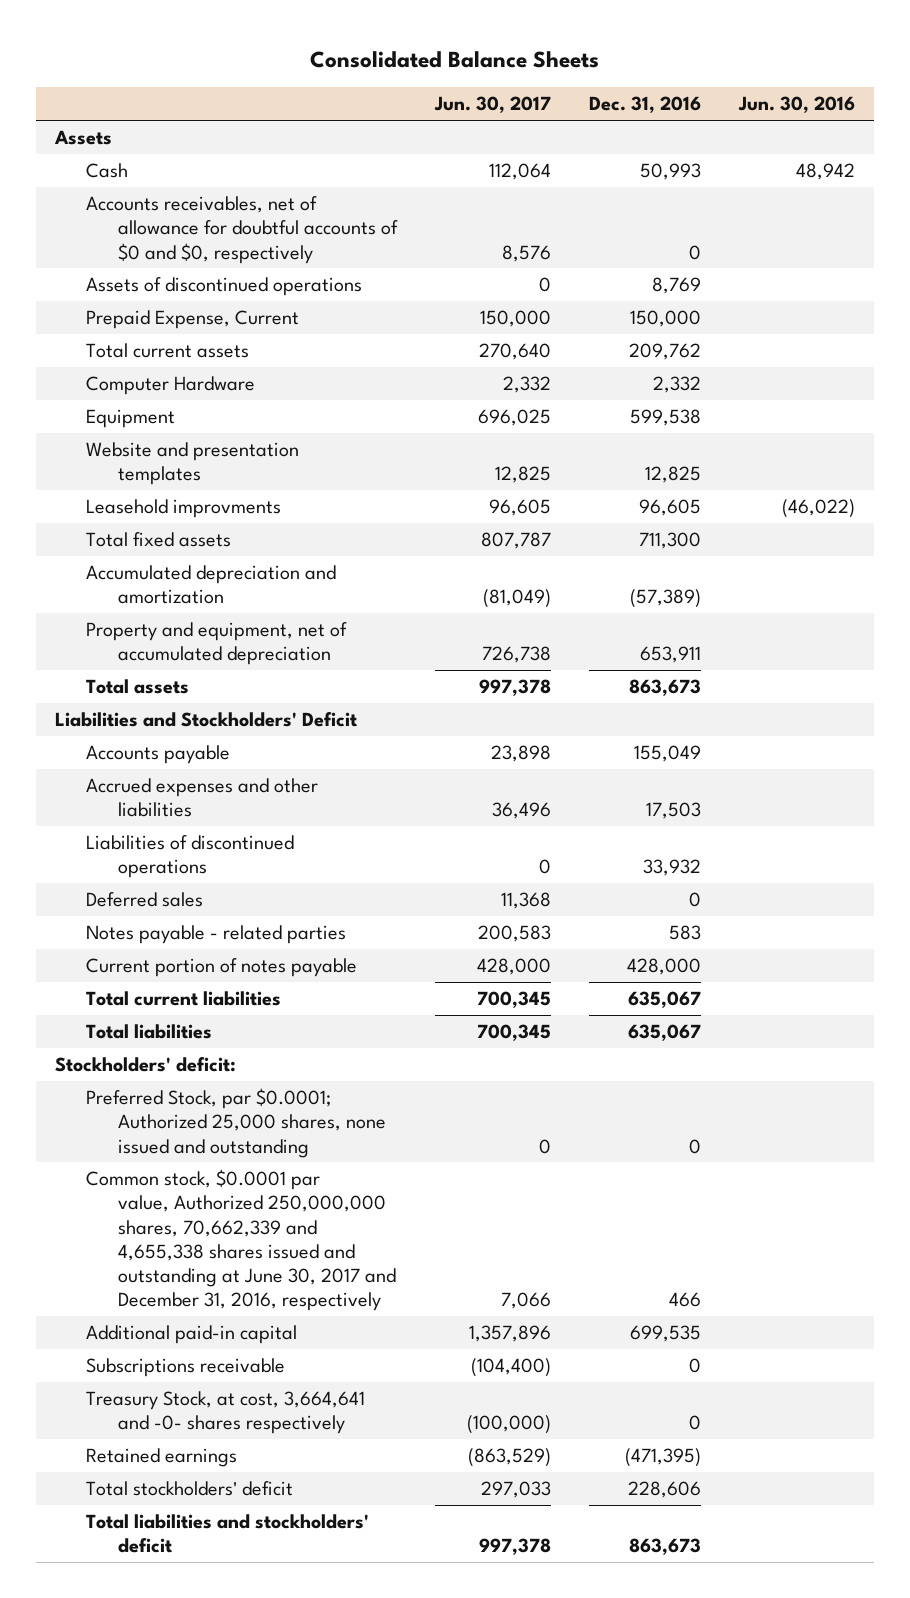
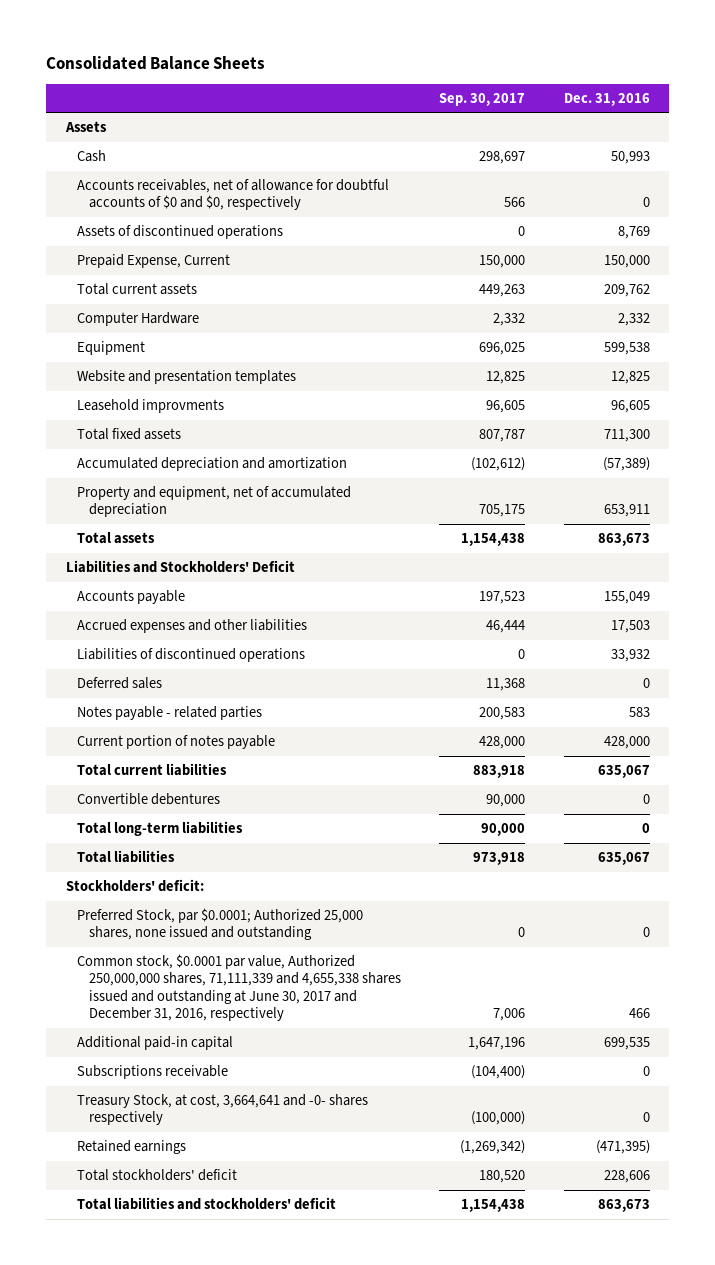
[433,96,551,114] Jun. 30, 2017 -> none
[738,96,856,114] Jun. 30, 2016 -> none
none -> [439,92,526,106] Sep. 30, 2017
none -> [77,793,221,806] Convertible debentures
none -> [77,821,244,837] Total long-term liabilities
[86,1169,396,1312] Common stock, $0.0001 par value, Authorized 250,000,000 shares, 70,662,339 and 4,655,338 shares issued and outstanding at June 30, 2017 and December 31, 2016, respectively -> [77,954,401,1022] Common stock, $0.0001 par value, Authorized 250,000,000 shares, 71,111,339 and 4,655,338 shares issued and outstanding at June 30, 2017 and December 31, 2016, respectively

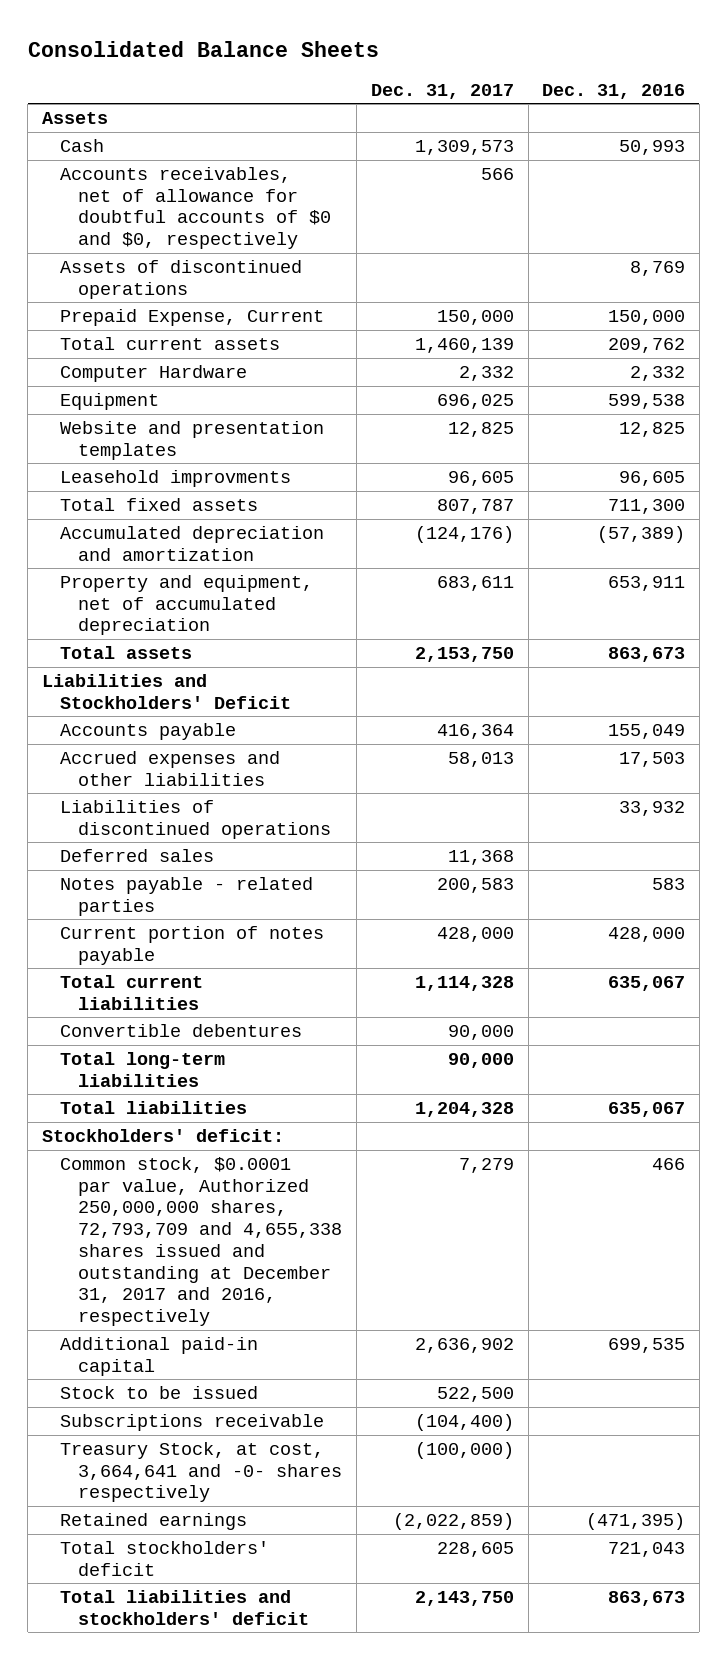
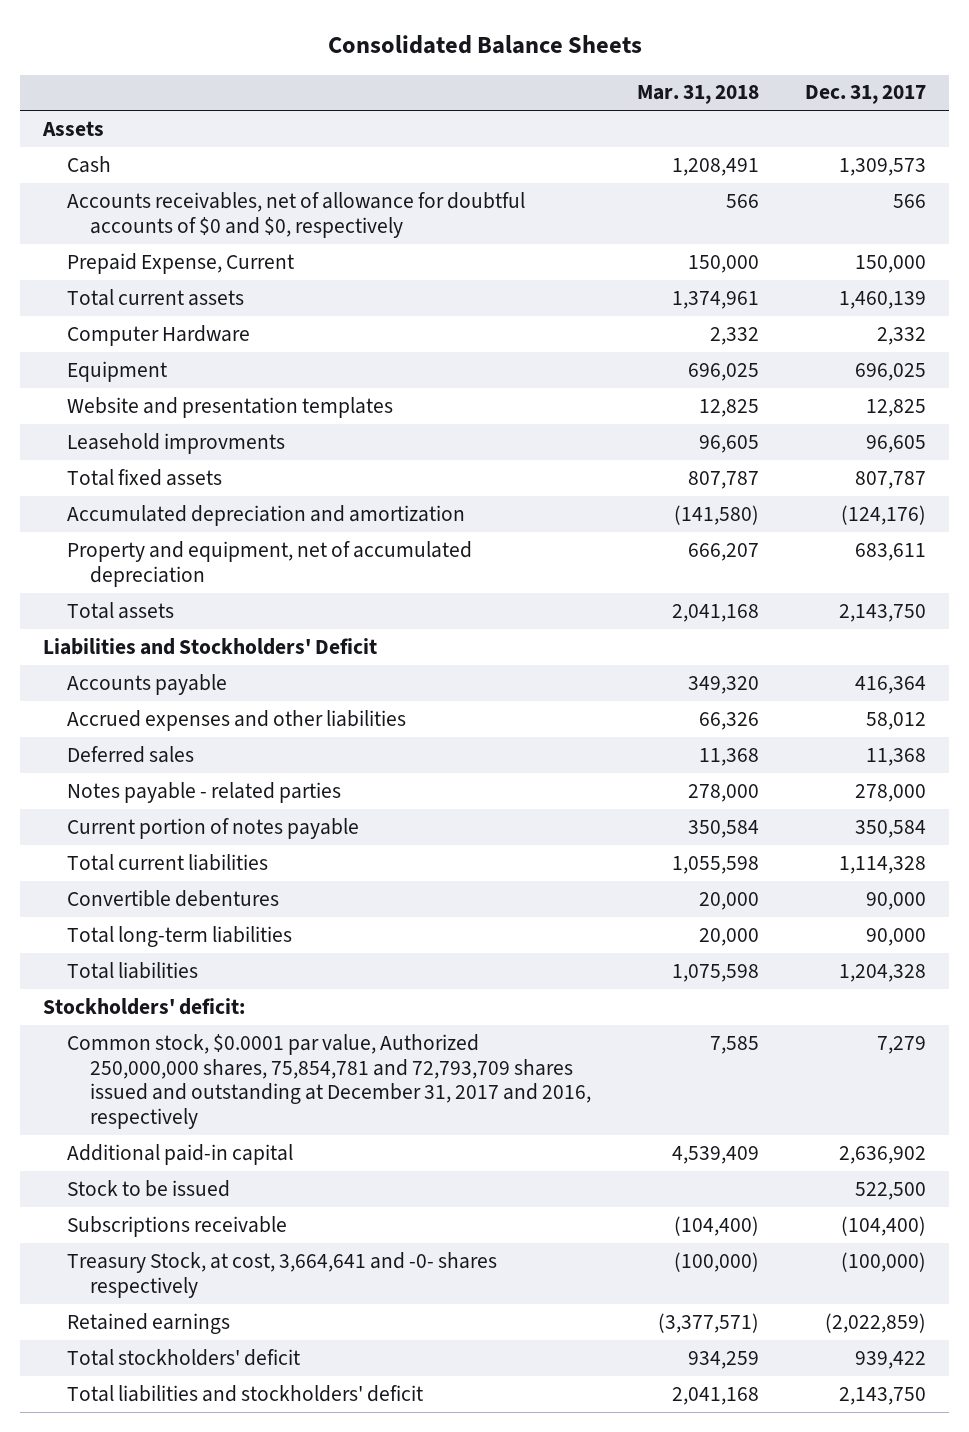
[542,83,686,99] Dec. 31, 2016 -> none
none -> [637,85,760,105] Mar. 31, 2018
[60,260,303,299] Assets of discontinued operations -> none
[414,647,514,663] 2,153,750 -> [839,603,927,622] 2,143,750
[60,800,332,839] Liabilities of discontinued operations -> none
[447,752,514,768] 58,013 -> [866,711,927,730] 58,012
[436,878,514,894] 200,583 -> [855,783,927,802] 278,000
[436,927,514,943] 428,000 -> [855,819,927,838] 350,584
[60,1157,343,1327] Common stock, $0.0001 par value, Authorized 250,000,000 shares, 72,793,709 and 4,655,338 shares issued and outstanding at December 31, 2017 and 2016, respectively -> [66,1033,592,1130] Common stock, $0.0001 par value, Authorized 250,000,000 shares, 75,854,781 and 72,793,709 shares issued and outstanding at December 31, 2017 and 2016, respectively
[436,1542,514,1558] 228,605 -> [855,1350,927,1369] 939,422

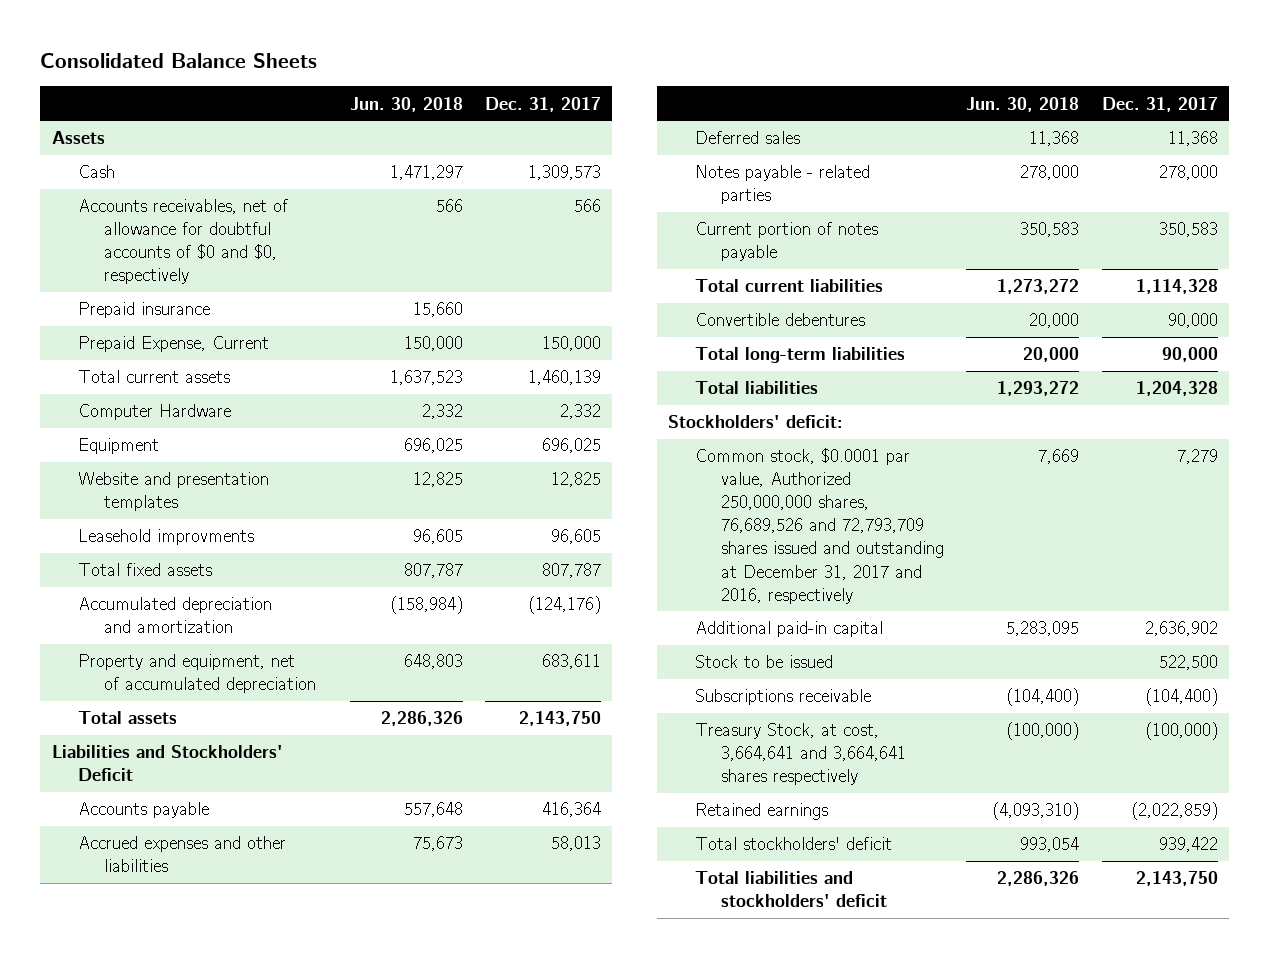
[637,85,760,105] Mar. 31, 2018 -> none
none -> [349,96,463,112] Jun. 30, 2018
none -> [78,302,211,319] Prepaid insurance
[866,711,927,730] 58,012 -> [551,836,602,852] 58,013
[855,819,927,838] 350,584 -> [1158,222,1218,238] 350,583
[66,1033,592,1130] Common stock, $0.0001 par value, Authorized 250,000,000 shares, 75,854,781 and 72,793,709 shares issued and outstanding at December 31, 2017 and 2016, respectively -> [694,448,945,604] Common stock, $0.0001 par value, Authorized 250,000,000 shares, 76,689,526 and 72,793,709 shares issued and outstanding at December 31, 2017 and 2016, respectively
[66,1251,497,1298] Treasury Stock, at cost, 3,664,641 and -0- shares respectively -> [694,723,907,786] Treasury Stock, at cost, 3,664,641 and 3,664,641 shares respectively

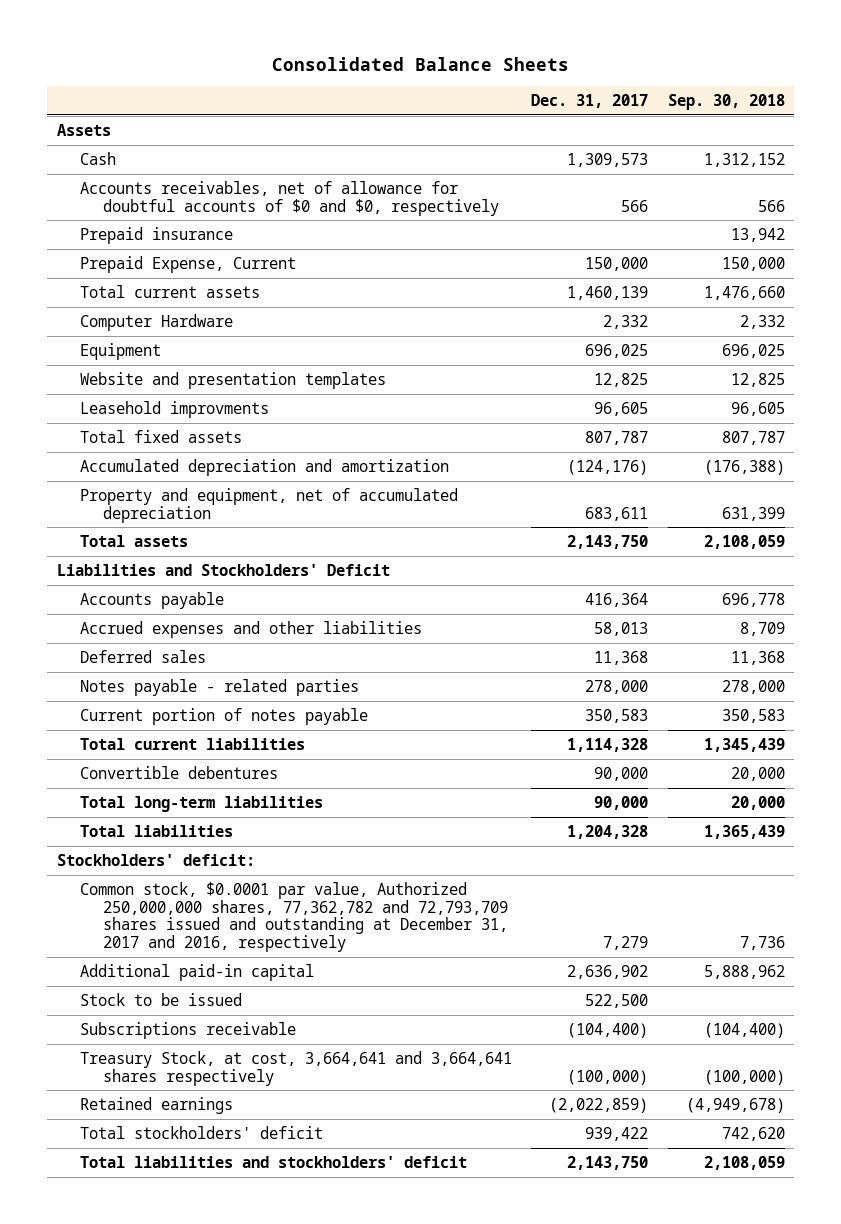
[349,96,463,112] Jun. 30, 2018 -> none
none -> [667,94,785,111] Sep. 30, 2018
[694,448,945,604] Common stock, $0.0001 par value, Authorized 250,000,000 shares, 76,689,526 and 72,793,709 shares issued and outstanding at December 31, 2017 and 2016, respectively -> [79,881,508,953] Common stock, $0.0001 par value, Authorized 250,000,000 shares, 77,362,782 and 72,793,709 shares issued and outstanding at December 31, 2017 and 2016, respectively

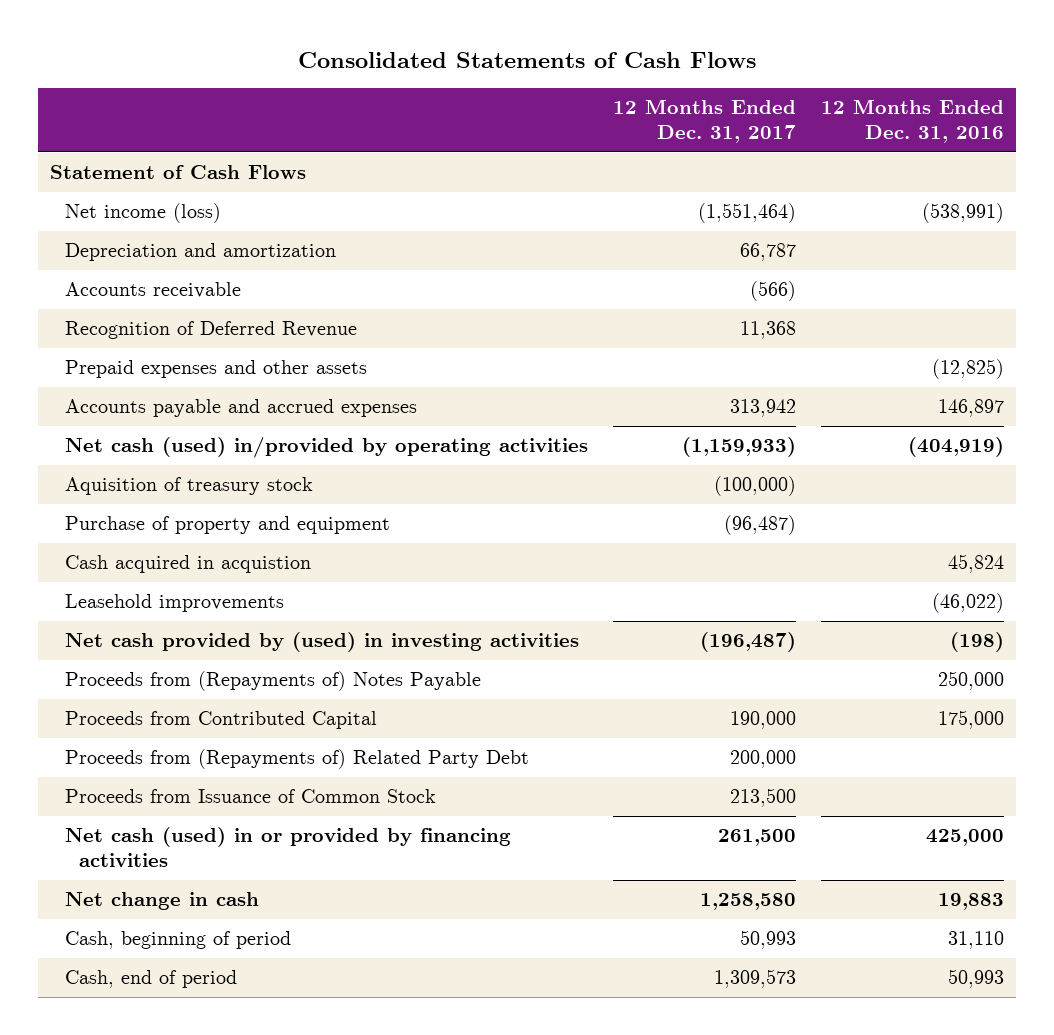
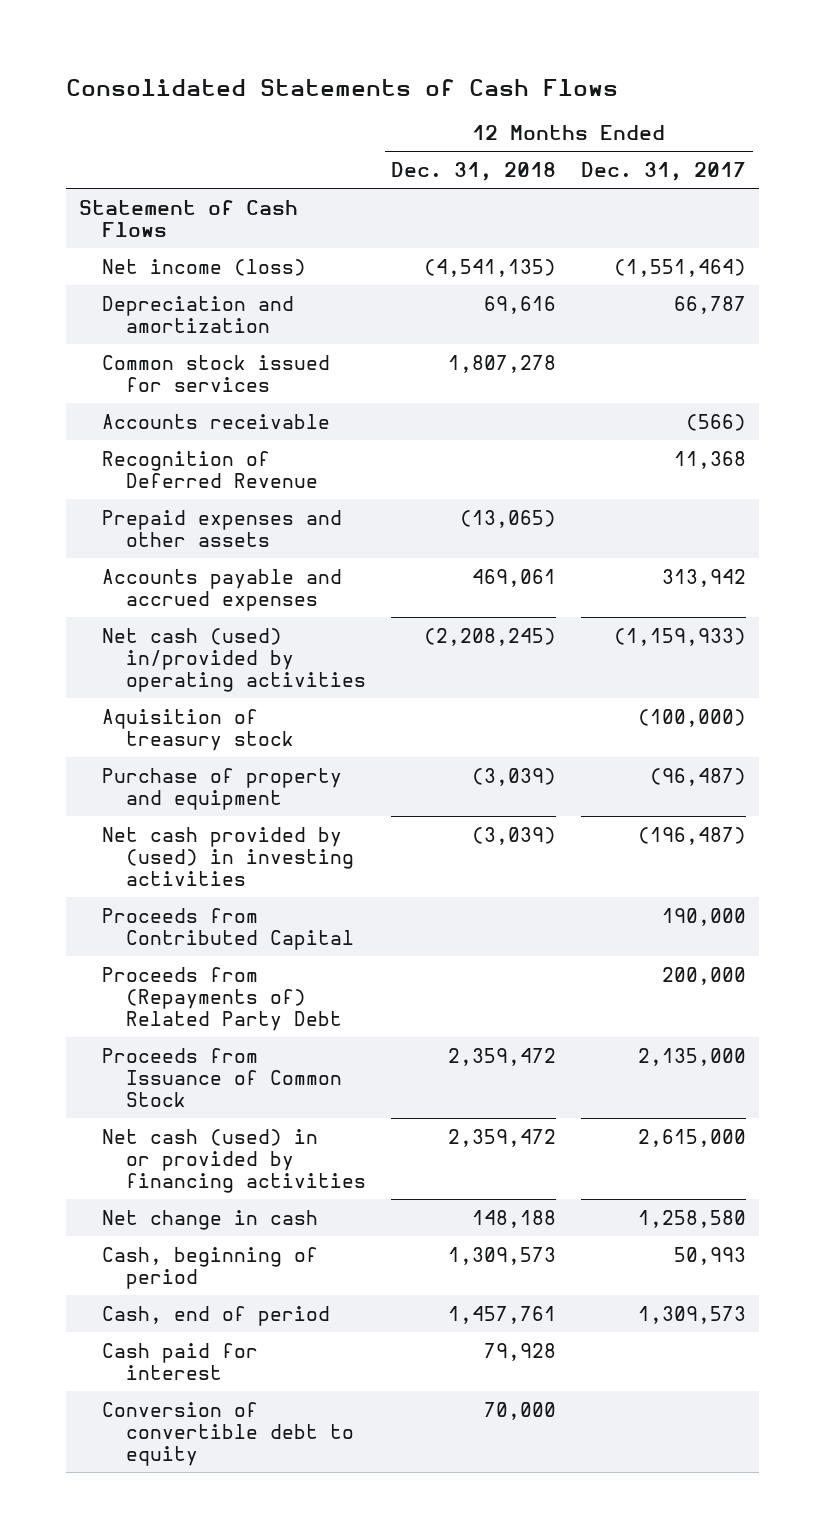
[820,98,1004,143] 12 Months Ended Dec. 31, 2016 -> none
none -> [391,162,557,182] Dec. 31, 2018
none -> [102,354,331,392] Common stock issued for services
[64,555,311,574] Cash acquired in acquistion -> none
[64,594,284,613] Leasehold improvements -> none
[64,671,481,692] Proceeds from (Repayments of) Notes Payable -> none
[729,788,796,808] 213,500 -> [638,1047,747,1066] 2,135,000
[717,829,796,847] 261,500 -> [638,1128,747,1147] 2,615,000
none -> [102,1342,259,1380] Cash paid for interest
none -> [102,1401,355,1467] Conversion of convertible debt to equity

